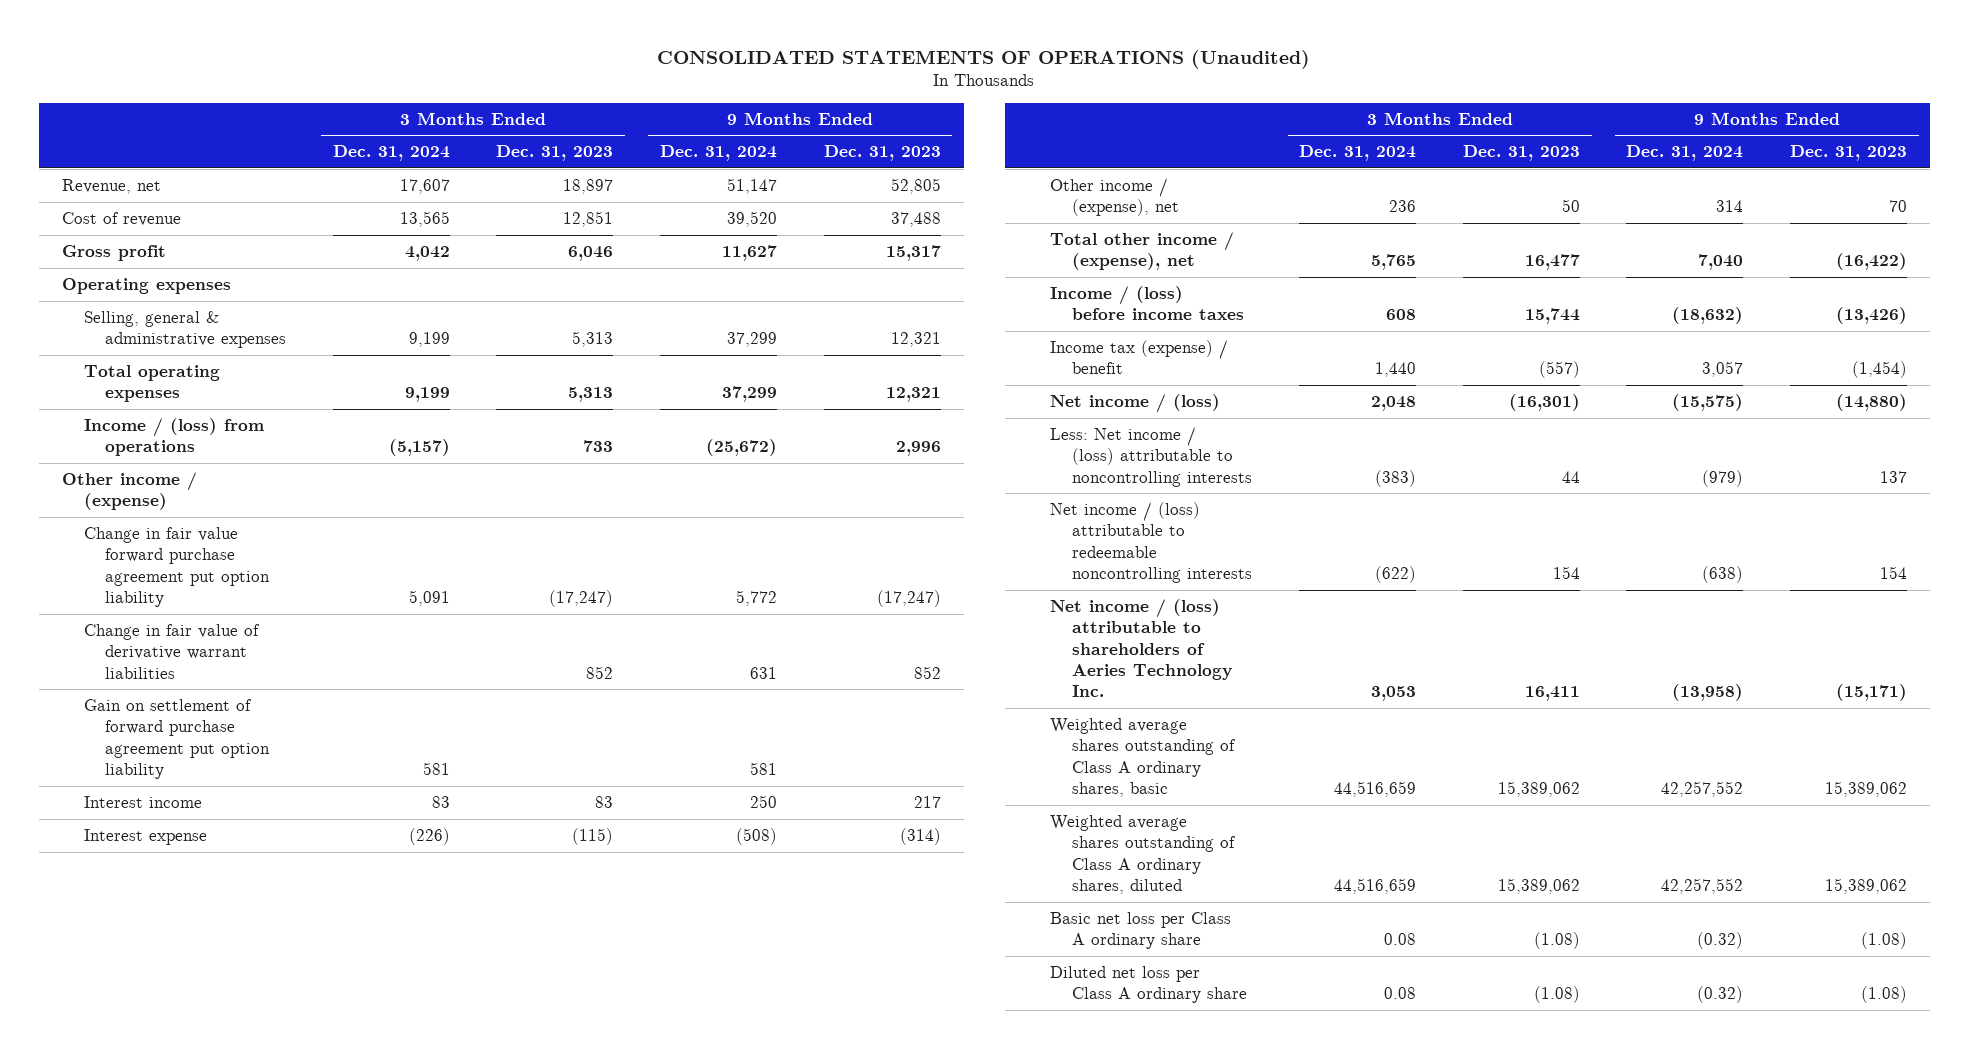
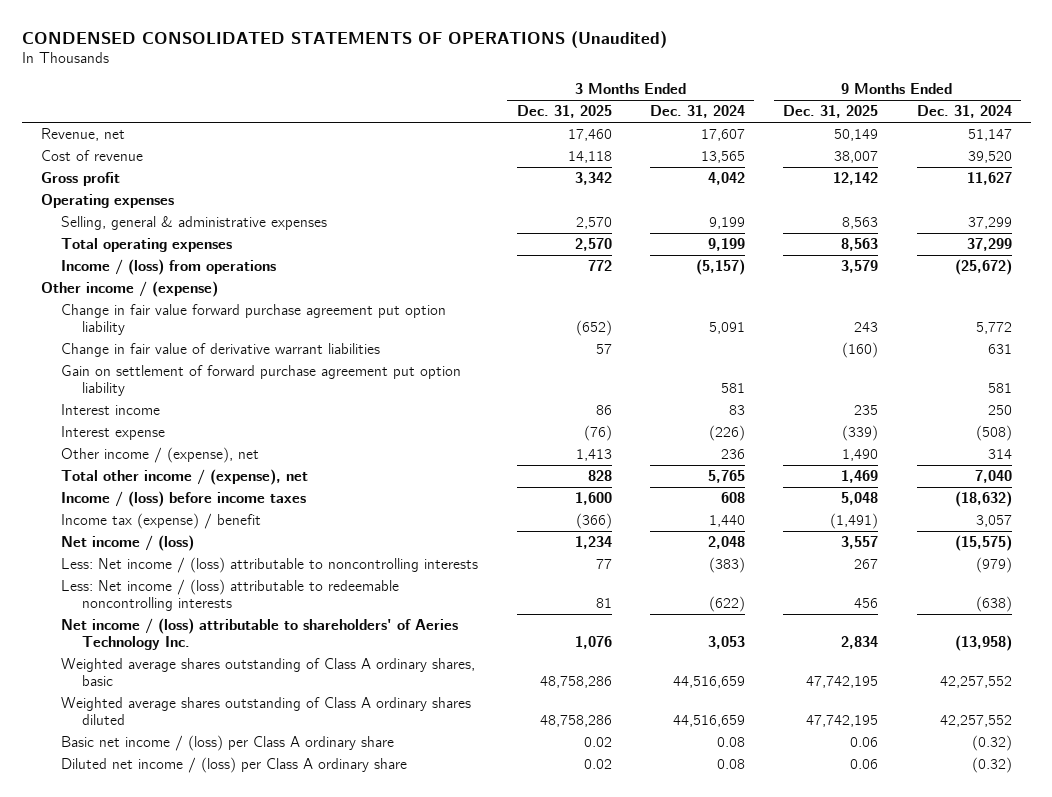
[657,50,1311,70] CONSOLIDATED STATEMENTS OF OPERATIONS (Unaudited) -> [21,31,667,49] CONDENSED CONSOLIDATED STATEMENTS OF OPERATIONS (Unaudited)
[496,145,614,162] Dec. 31, 2023 -> none
[823,145,941,162] Dec. 31, 2023 -> none
none -> [516,105,612,119] Dec. 31, 2025
none -> [783,105,879,119] Dec. 31, 2025
[1050,501,1252,584] Net income / (loss) attributable to redeemable noncontrolling interests -> [61,579,400,612] Less: Net income / (loss) attributable to redeemable noncontrolling interests
[1050,598,1232,698] Net income / (loss) attributable to shareholders of Aeries Technology Inc. -> [61,618,459,651] Net income / (loss) attributable to shareholders' of Aeries Technology Inc.
[1050,814,1236,895] Weighted average shares outstanding of Class A ordinary shares, diluted -> [61,697,472,726] Weighted average shares outstanding of Class A ordinary shares diluted
[1050,911,1232,950] Basic net loss per Class A ordinary share -> [61,735,395,752] Basic net income / (loss) per Class A ordinary share
[1050,965,1247,1004] Diluted net loss per Class A ordinary share -> [61,757,408,774] Diluted net income / (loss) per Class A ordinary share

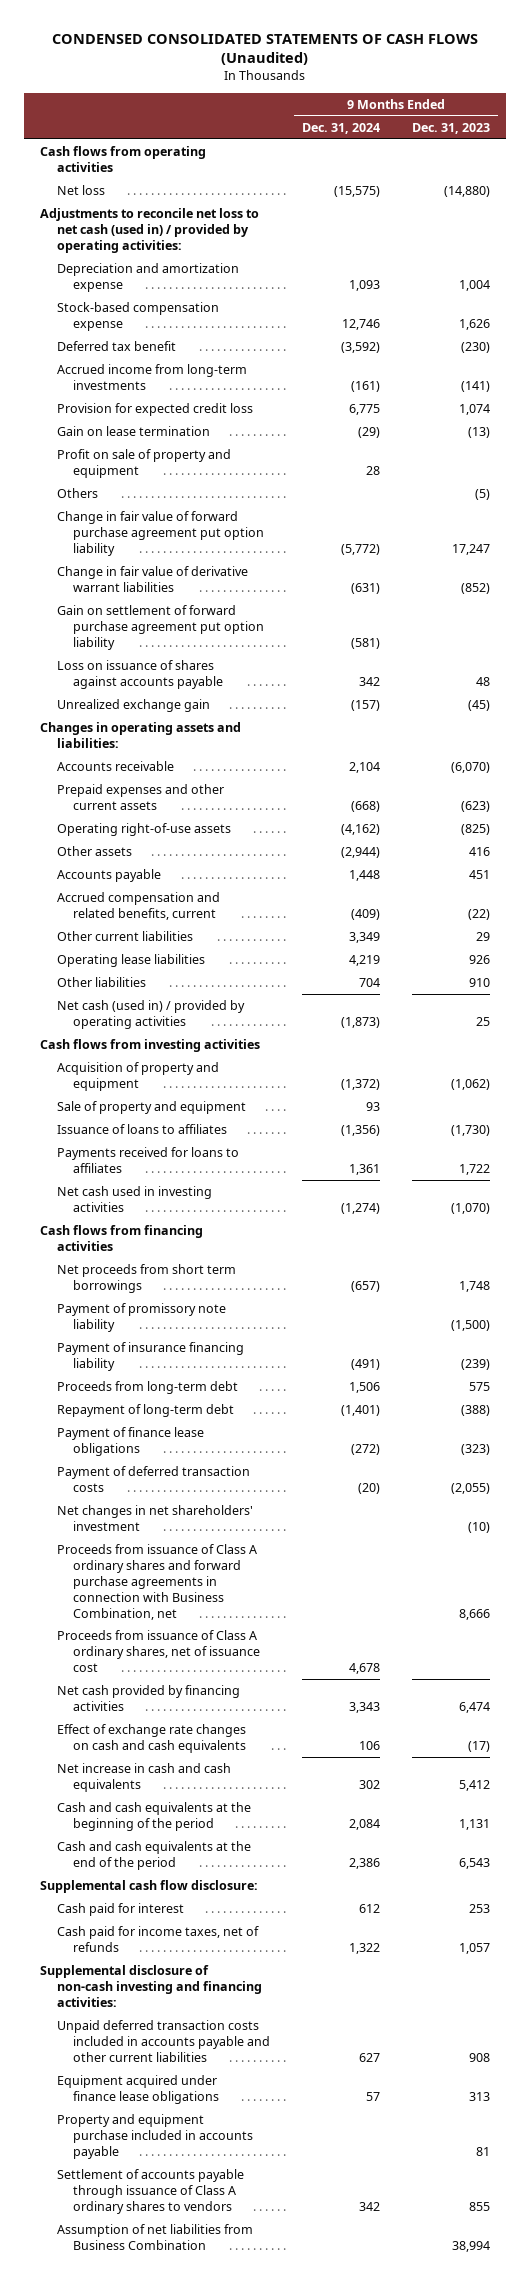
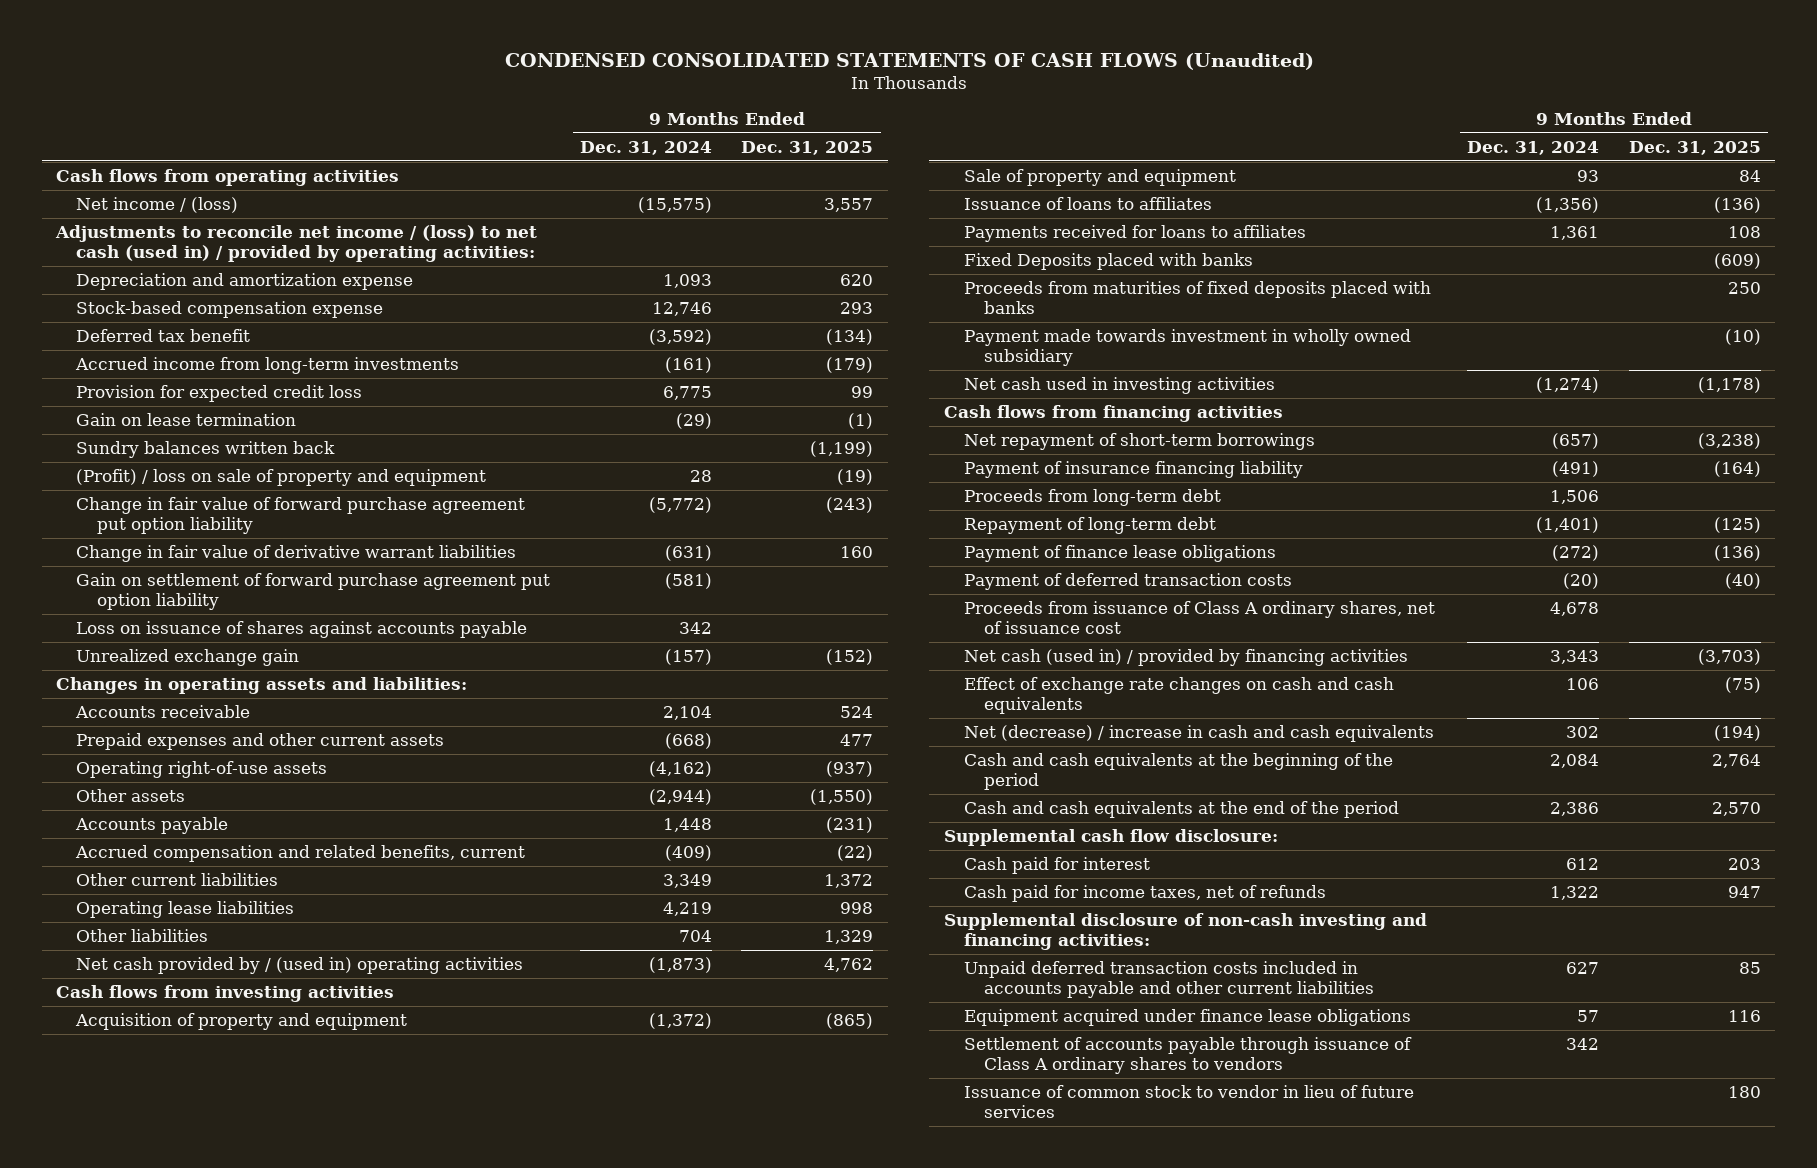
[412,122,491,134] Dec. 31, 2023 -> none
none -> [741,140,874,155] Dec. 31, 2025
[56,185,105,196] Net loss -> [76,196,239,213] Net income / (loss)
[39,208,259,253] Adjustments to reconcile net loss to net cash (used in) / provided by operating activities: -> [55,224,538,263] Adjustments to reconcile net income / (loss) to net cash (used in) / provided by operating activities:
[56,488,98,499] Others -> none
none -> [76,440,336,458] Sundry balances written back
[56,449,231,478] Profit on sale of property and equipment -> [76,468,487,486] (Profit) / loss on sale of property and equipment
[56,1000,245,1029] Net cash (used in) / provided by operating activities -> [76,956,524,974] Net cash provided by / (used in) operating activities
none -> [963,252,1253,270] Fixed Deposits placed with banks
none -> [963,280,1431,315] Proceeds from maturities of fixed deposits placed with banks
none -> [963,328,1411,367] Payment made towards investment in wholly owned subsidiary
[56,1303,226,1332] Payment of promissory note liability -> none
[56,1264,236,1293] Net proceeds from short term borrowings -> [963,432,1315,450] Net repayment of short-term borrowings
[56,1505,253,1531] Net changes in net shareholders' investment -> none
[56,1544,257,1620] Proceeds from issuance of Class A ordinary shares and forward purchase agreements in connection with Business Combination, net -> none
[56,1685,240,1711] Net cash provided by financing activities -> [963,648,1408,666] Net cash (used in) / provided by financing activities
[56,1763,231,1792] Net increase in cash and cash equivalents -> [963,724,1434,742] Net (decrease) / increase in cash and cash equivalents
[56,2114,254,2159] Property and equipment purchase included in accounts payable -> none
[56,2224,253,2250] Assumption of net liabilities from Business Combination -> none
none -> [963,1084,1414,1119] Issuance of common stock to vendor in lieu of future services

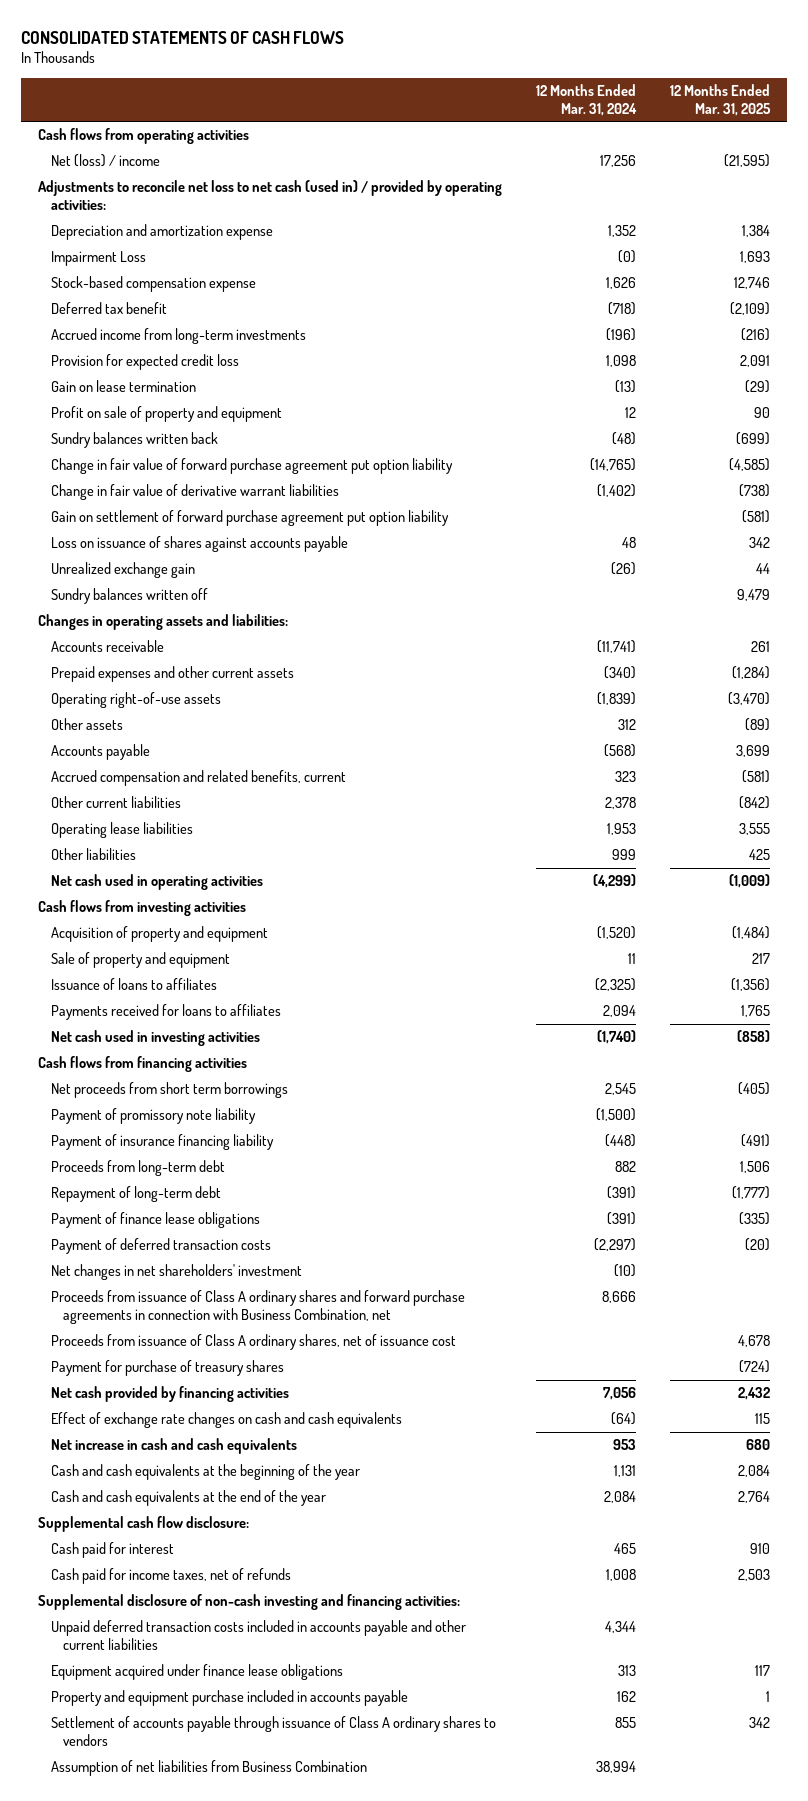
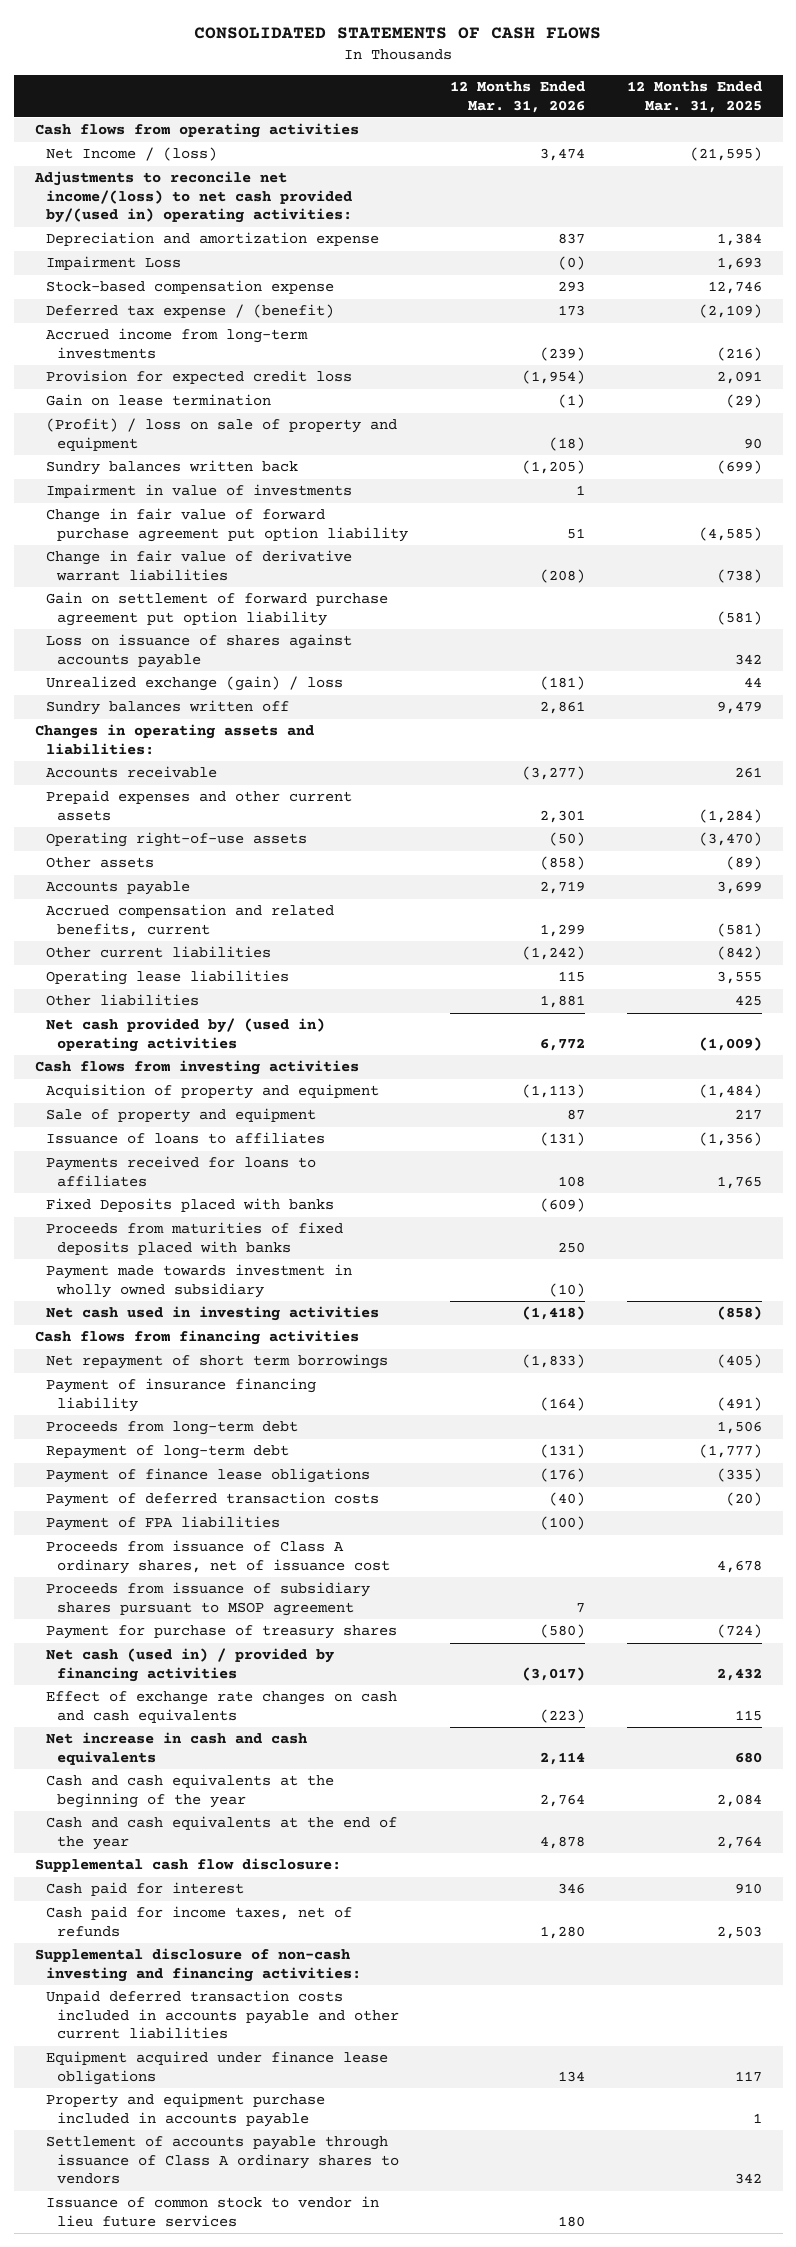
[536,84,638,116] 12 Months Ended Mar. 31, 2024 -> none
none -> [450,80,586,113] 12 Months Ended Mar. 31, 2026
[50,154,160,168] Net (loss) / income -> [46,147,218,162] Net Income / (loss)
[38,180,503,210] Adjustments to reconcile net loss to net cash (used in) / provided by operating activities: -> [33,171,353,224] Adjustments to reconcile net income/(loss) to net cash provided by/(used in) operating activities:
[50,302,167,315] Deferred tax benefit -> [46,304,335,319] Deferred tax expense / (benefit)
[50,406,282,423] Profit on sale of property and equipment -> [46,418,398,451] (Profit) / loss on sale of property and equipment
none -> [46,484,353,499] Impairment in value of investments
[50,562,195,579] Unrealized exchange gain -> [46,676,344,692] Unrealized exchange (gain) / loss
[50,874,263,891] Net cash used in operating activities -> [46,1018,326,1052] Net cash provided by/ (used in) operating activities
none -> [46,1198,335,1213] Fixed Deposits placed with banks
none -> [46,1222,344,1255] Proceeds from maturities of fixed deposits placed with banks
none -> [46,1264,353,1298] Payment made towards investment in wholly owned subsidiary
[50,1108,256,1125] Payment of promissory note liability -> none
[50,1082,288,1099] Net proceeds from short term borrowings -> [46,1354,389,1370] Net repayment of short term borrowings
[50,1264,302,1281] Net changes in net shareholders' investment -> none
[50,1290,465,1324] Proceeds from issuance of Class A ordinary shares and forward purchase agreements in connection with Business Combination, net -> none
none -> [46,1516,281,1532] Payment of FPA liabilities
none -> [46,1582,371,1616] Proceeds from issuance of subsidiary shares pursuant to MSOP agreement
[50,1386,289,1403] Net cash provided by financing activities -> [46,1648,335,1682] Net cash (used in) / provided by financing activities
[50,1760,367,1777] Assumption of net liabilities from Business Combination -> none
none -> [46,2196,380,2227] Issuance of common stock to vendor in lieu future services

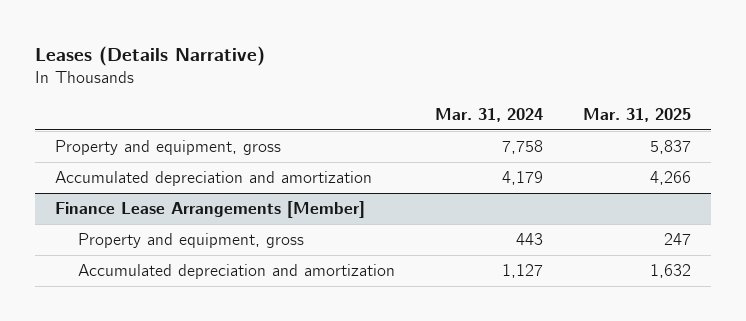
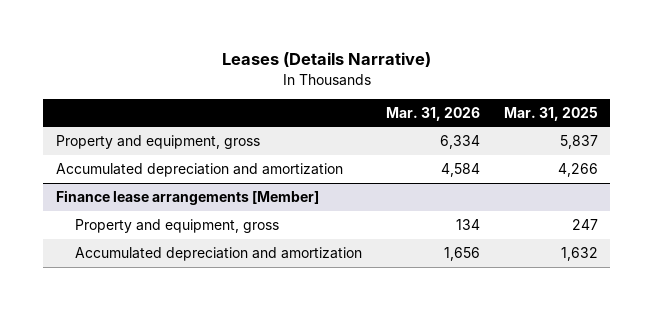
[435,108,544,123] Mar. 31, 2024 -> none
none -> [385,106,480,121] Mar. 31, 2026
[55,201,366,219] Finance Lease Arrangements [Member] -> [55,190,319,206] Finance lease arrangements [Member]

